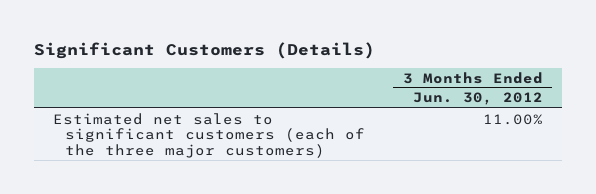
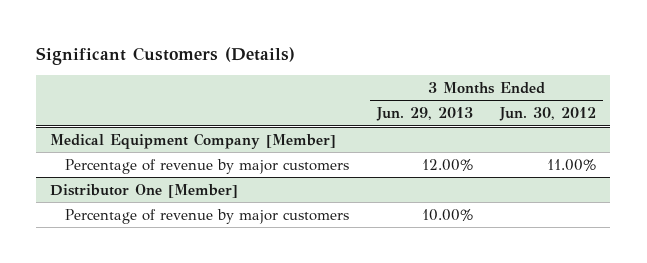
none -> [375,107,473,122] Jun. 29, 2013
[52,112,365,159] Estimated net sales to significant customers (each of the three major customers) -> none
none -> [50,132,337,149] Medical Equipment Company [Member]
none -> [64,158,349,174] Percentage of revenue by major customers
none -> [50,183,239,198] Distributor One [Member]
none -> [64,208,349,224] Percentage of revenue by major customers

